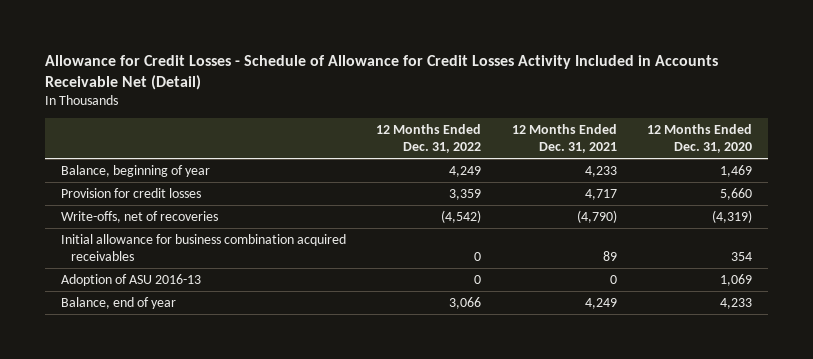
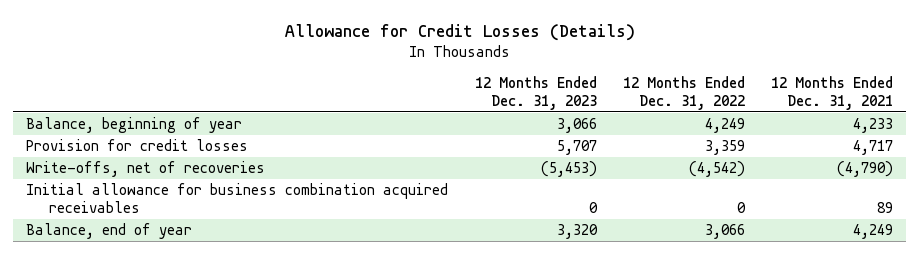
[45,54,719,90] Allowance for Credit Losses - Schedule of Allowance for Credit Losses Activity Included in Accounts Receivable Net (Detail) -> [284,23,635,41] Allowance for Credit Losses (Details)
[647,123,753,153] 12 Months Ended Dec. 31, 2020 -> none
none -> [474,75,597,110] 12 Months Ended Dec. 31, 2023
[60,273,201,286] Adoption of ASU 2016-13 -> none

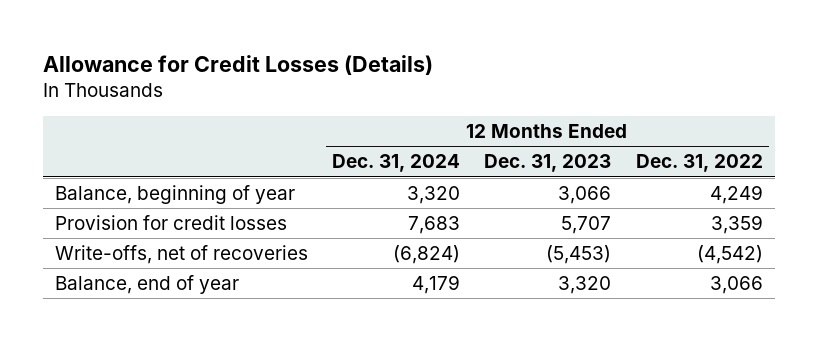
[770,75,893,110] 12 Months Ended Dec. 31, 2021 -> none
none -> [332,154,461,173] Dec. 31, 2024
[26,183,449,214] Initial allowance for business combination acquired receivables -> none

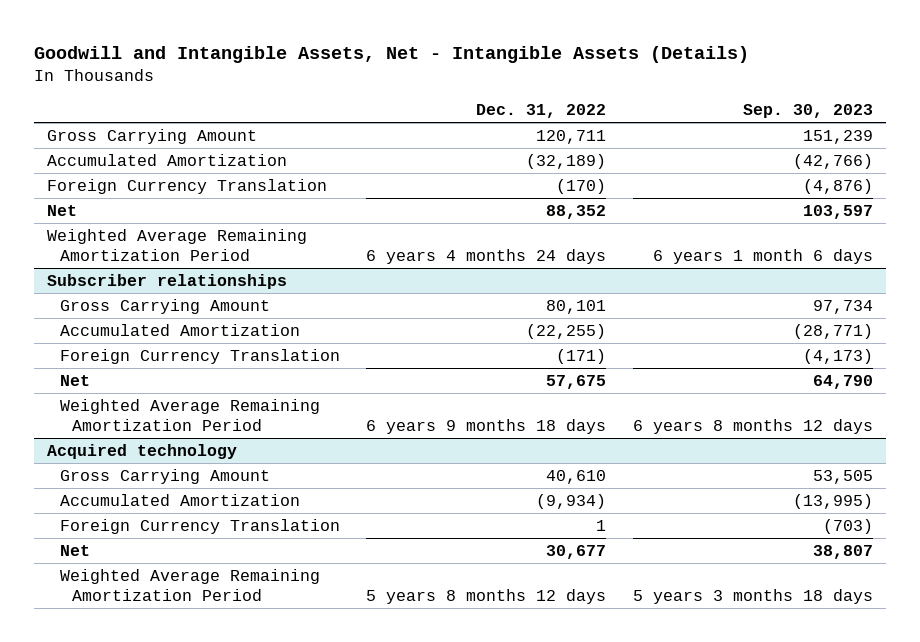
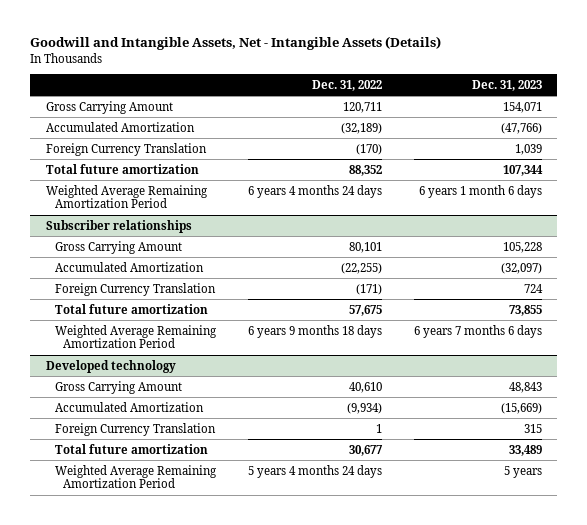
[743,104,874,119] Sep. 30, 2023 -> none
none -> [471,79,542,91] Dec. 31, 2023
[47,204,78,216] Net -> [45,163,199,174] Total future amortization
[59,374,90,386] Net -> [54,303,208,314] Total future amortization
[47,443,238,459] Acquired technology -> [45,359,176,373] Developed technology
[59,544,90,556] Net -> [54,443,208,454] Total future amortization
[366,589,607,605] 5 years 8 months 12 days -> [247,464,382,478] 5 years 4 months 24 days

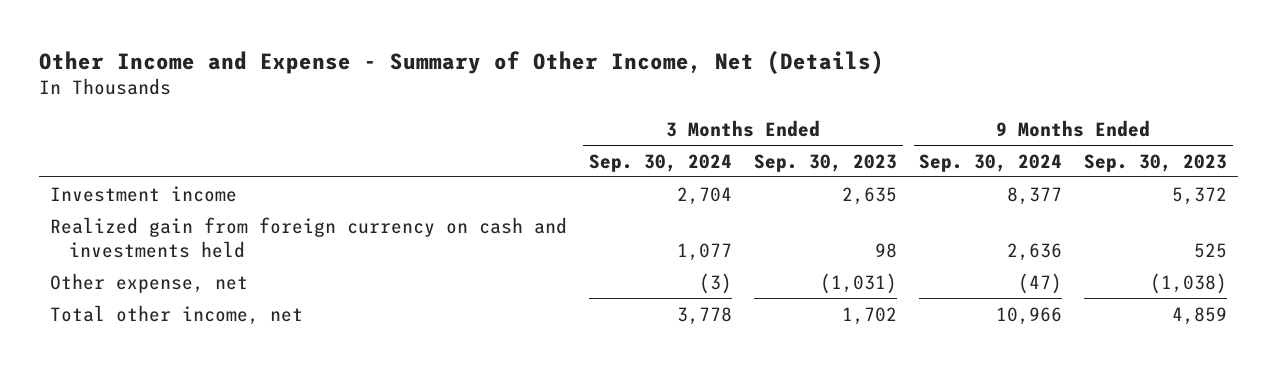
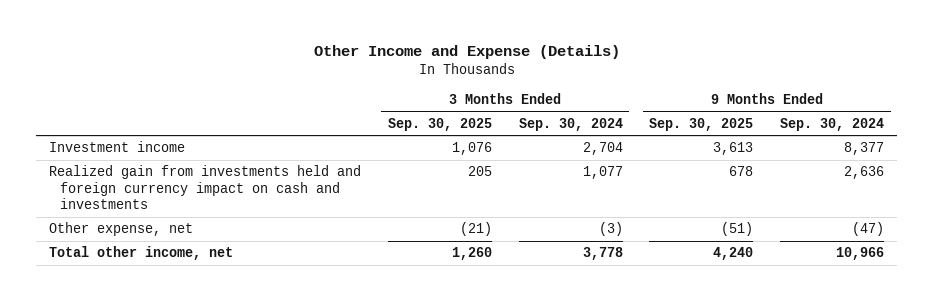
[38,50,884,74] Other Income and Expense - Summary of Other Income, Net (Details) -> [313,45,620,60] Other Income and Expense (Details)
[754,153,898,172] Sep. 30, 2023 -> none
[1084,153,1228,172] Sep. 30, 2023 -> none
none -> [387,117,492,131] Sep. 30, 2025
none -> [649,117,754,131] Sep. 30, 2025
[49,216,567,258] Realized gain from foreign currency on cash and investments held -> [49,165,362,210] Realized gain from investments held and foreign currency impact on cash and investments

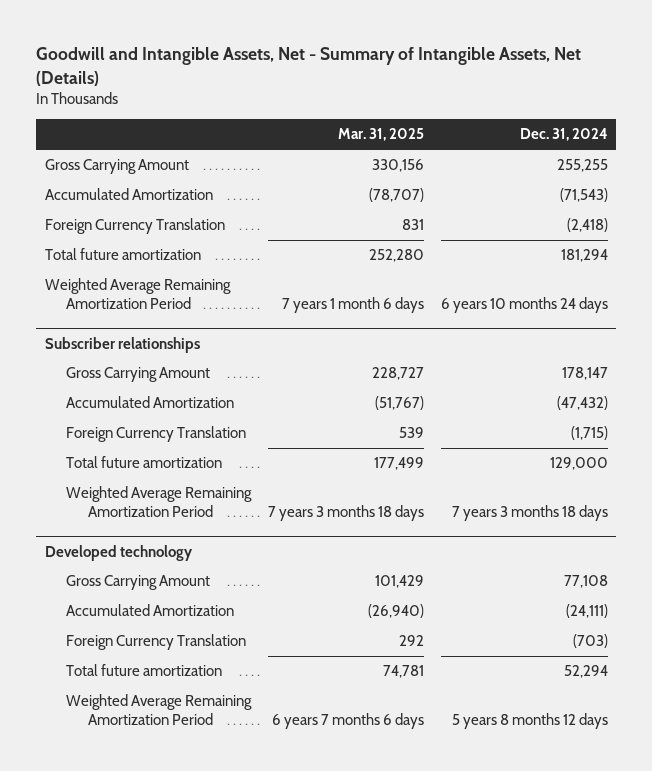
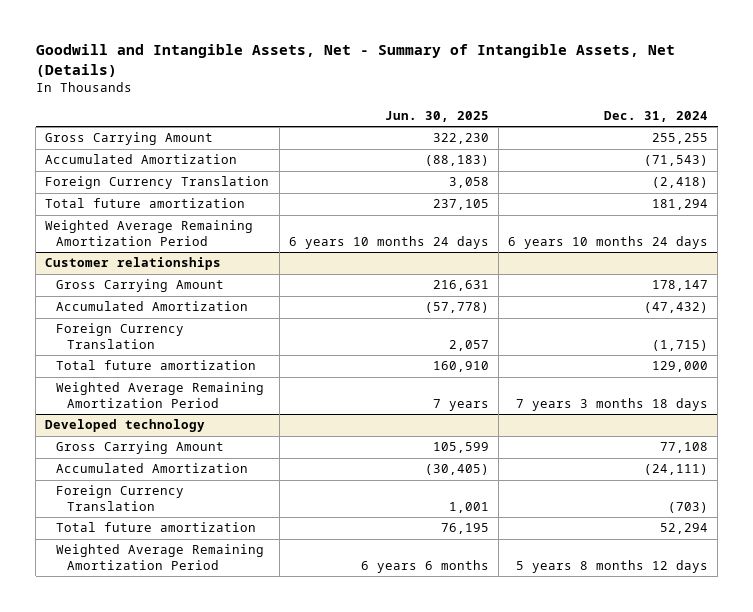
[338,128,425,142] Mar. 31, 2025 -> none
none -> [384,110,489,122] Jun. 30, 2025
[44,336,200,353] Subscriber relationships -> [45,257,222,271] Customer relationships

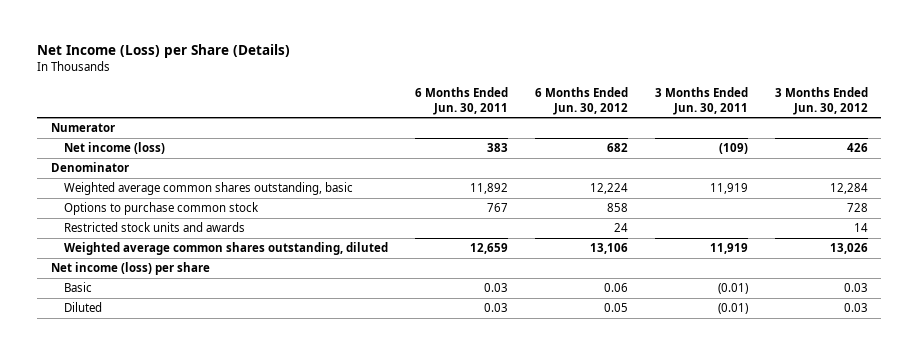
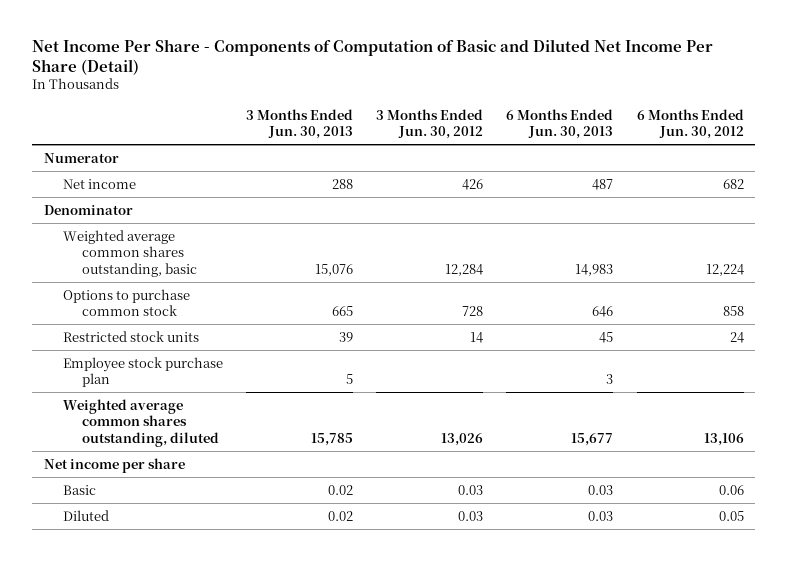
[37,44,291,59] Net Income (Loss) per Share (Details) -> [32,38,714,75] Net Income Per Share - Components of Computation of Basic and Diluted Net Income Per Share (Detail)
[415,87,509,115] 6 Months Ended Jun. 30, 2011 -> none
[654,87,748,115] 3 Months Ended Jun. 30, 2011 -> none
none -> [245,108,353,140] 3 Months Ended Jun. 30, 2013
none -> [506,108,614,140] 6 Months Ended Jun. 30, 2013
[64,142,166,155] Net income (loss) -> [62,178,136,189] Net income
[64,222,246,233] Restricted stock units and awards -> [62,330,199,342] Restricted stock units
none -> [62,356,223,388] Employee stock purchase plan
[50,262,210,276] Net income (loss) per share -> [43,457,185,473] Net income per share

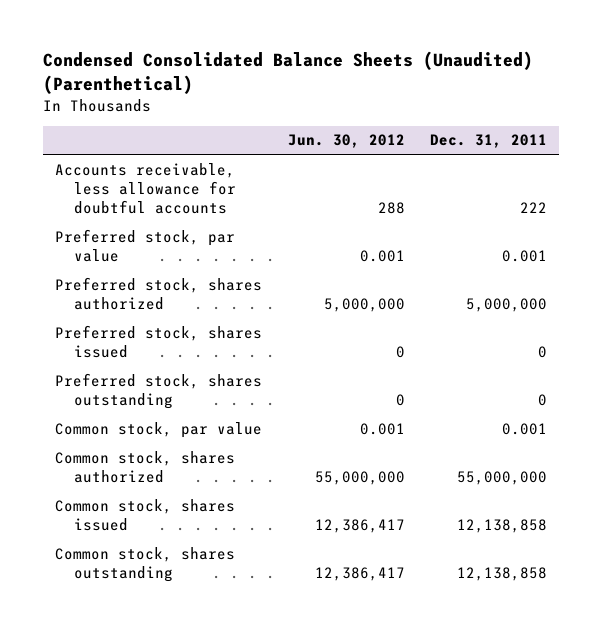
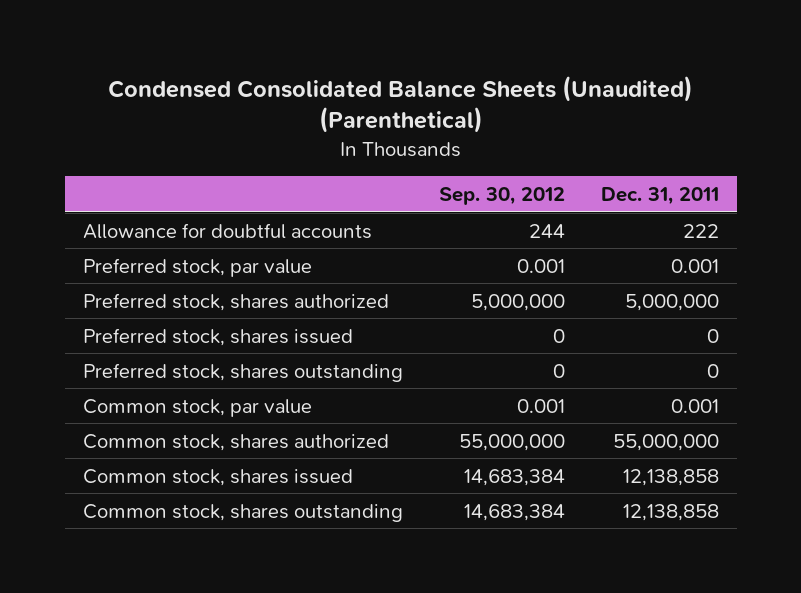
[287,134,405,149] Jun. 30, 2012 -> none
none -> [438,186,565,205] Sep. 30, 2012
[55,162,236,215] Accounts receivable, less allowance for doubtful accounts -> [82,222,372,239] Allowance for doubtful accounts

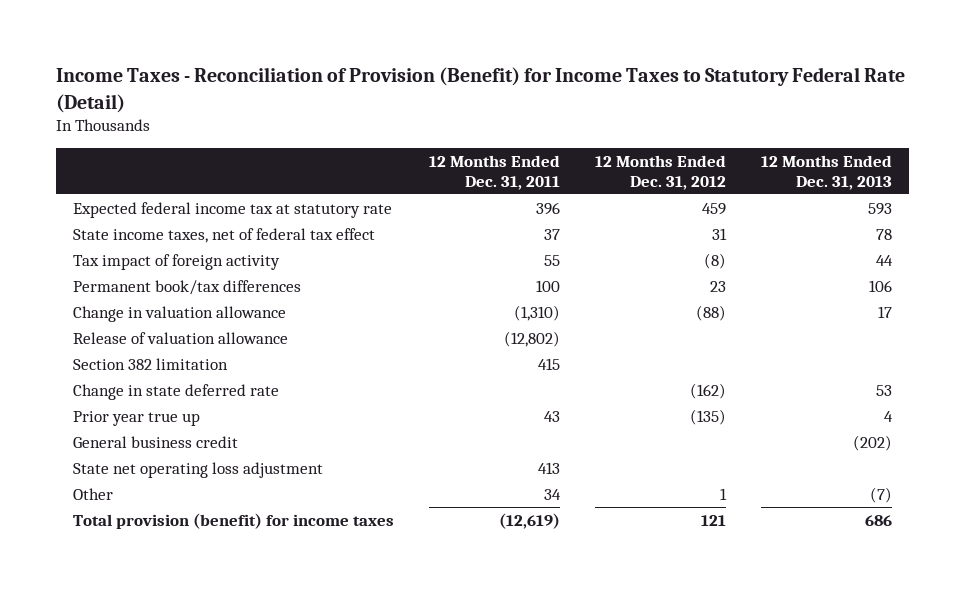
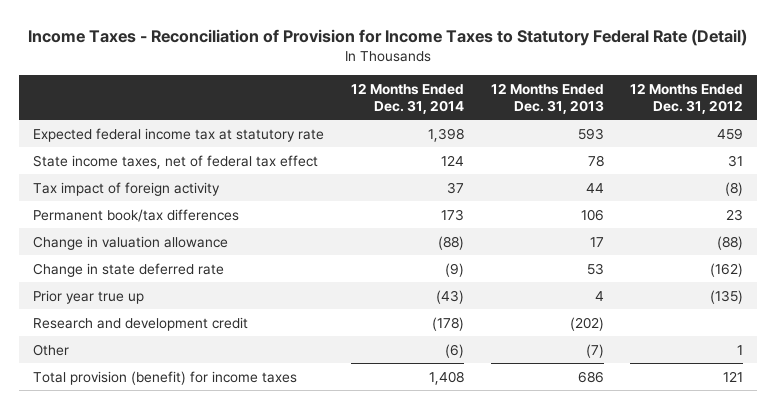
[56,67,906,113] Income Taxes - Reconciliation of Provision (Benefit) for Income Taxes to Statutory Federal Rate (Detail) -> [28,28,748,46] Income Taxes - Reconciliation of Provision for Income Taxes to Statutory Federal Rate (Detail)
[429,154,561,190] 12 Months Ended Dec. 31, 2011 -> none
none -> [350,82,464,114] 12 Months Ended Dec. 31, 2014
[73,331,289,344] Release of valuation allowance -> none
[73,357,229,370] Section 382 limitation -> none
[73,435,239,448] General business credit -> none
[73,461,324,478] State net operating loss adjustment -> none
none -> [32,316,248,331] Research and development credit

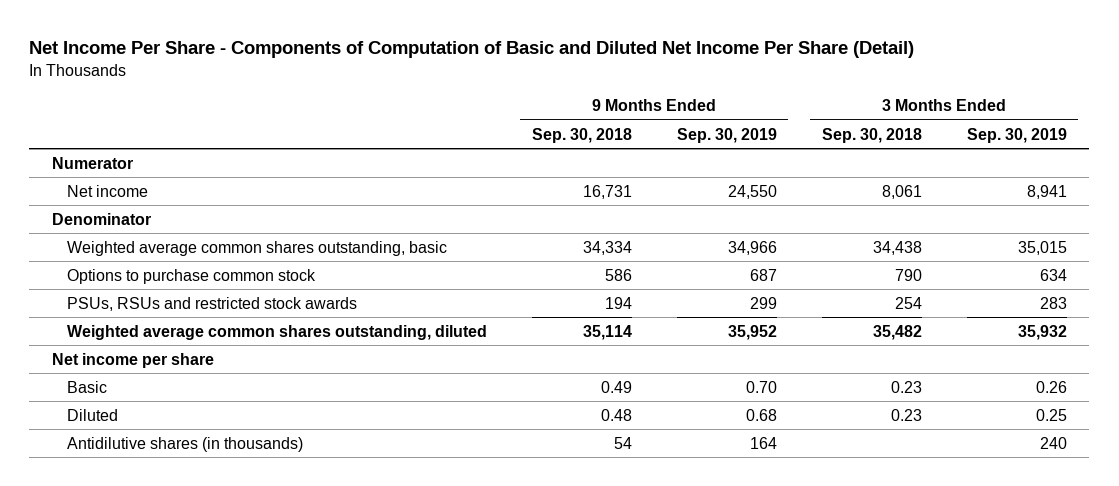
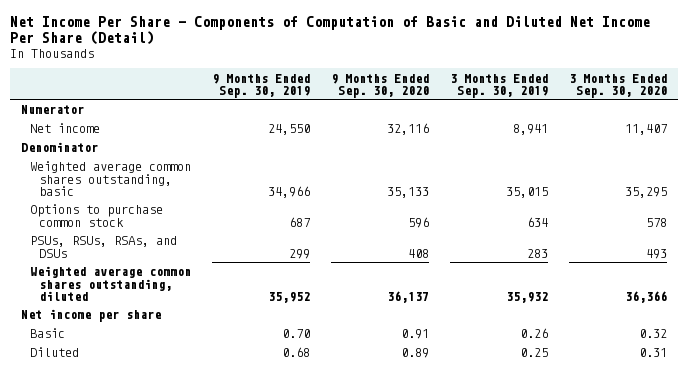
[531,127,632,143] Sep. 30, 2018 -> none
[821,127,922,143] Sep. 30, 2018 -> none
none -> [331,73,430,98] 9 Months Ended Sep. 30, 2020
none -> [569,73,668,98] 3 Months Ended Sep. 30, 2020
[66,296,357,311] PSUs, RSUs and restricted stock awards -> [29,236,177,258] PSUs, RSUs, RSAs, and DSUs
[66,436,303,452] Antidilutive shares (in thousands) -> none

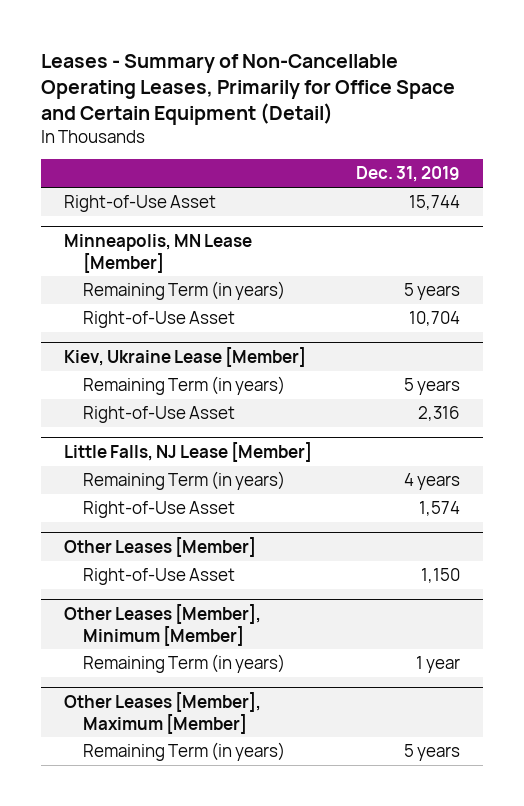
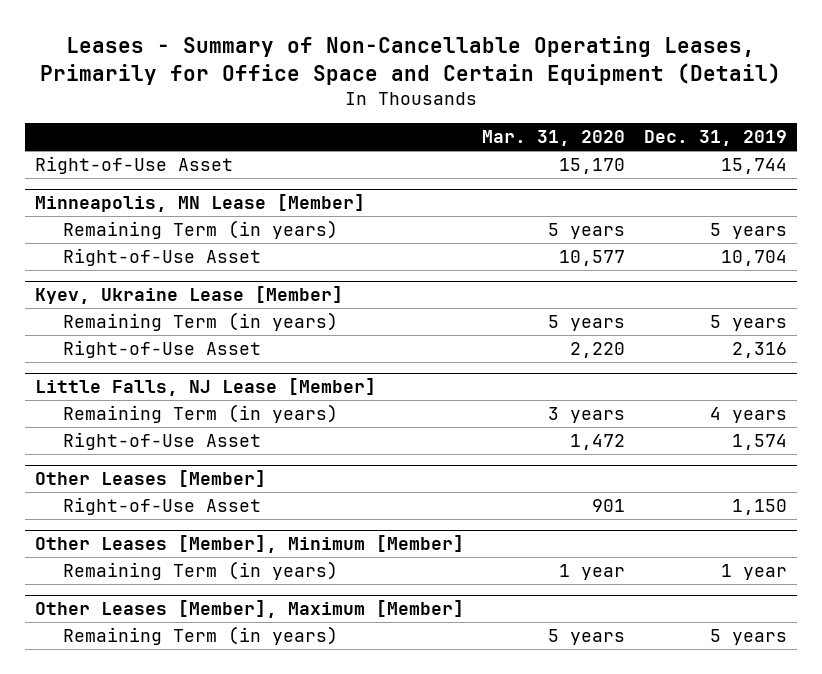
none -> [482,130,626,147] Mar. 31, 2020
[63,346,306,367] Kiev, Ukraine Lease [Member] -> [34,286,343,305] Kyev, Ukraine Lease [Member]

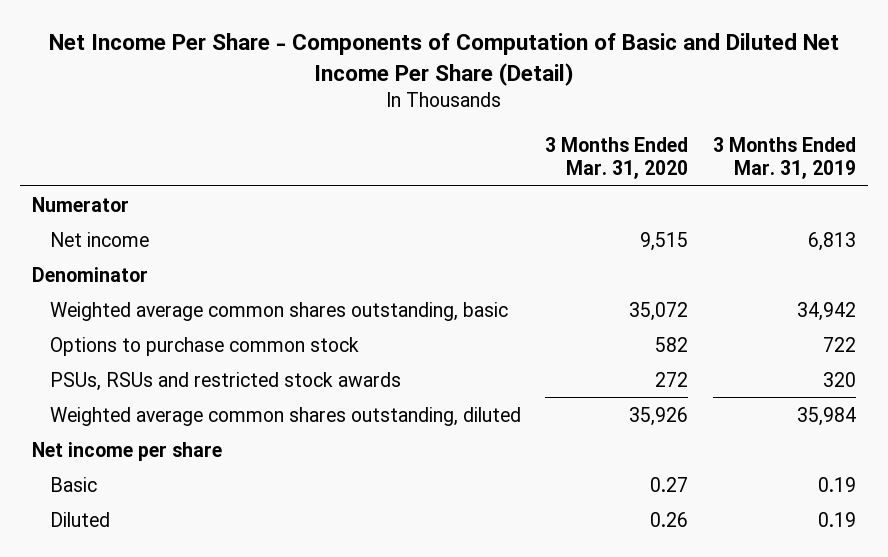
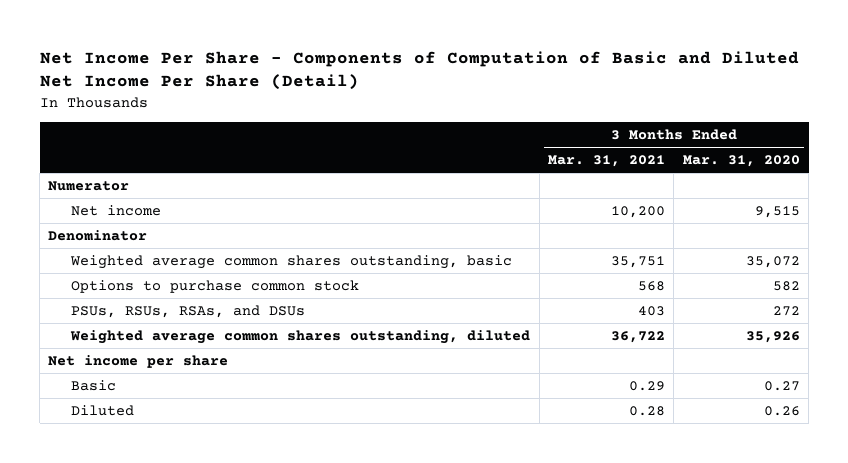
[712,136,856,180] 3 Months Ended Mar. 31, 2019 -> none
none -> [548,155,666,168] Mar. 31, 2021
[49,371,401,391] PSUs, RSUs and restricted stock awards -> [71,305,306,319] PSUs, RSUs, RSAs, and DSUs

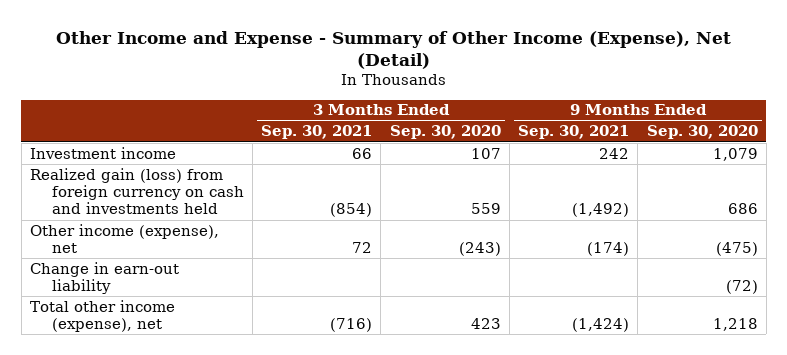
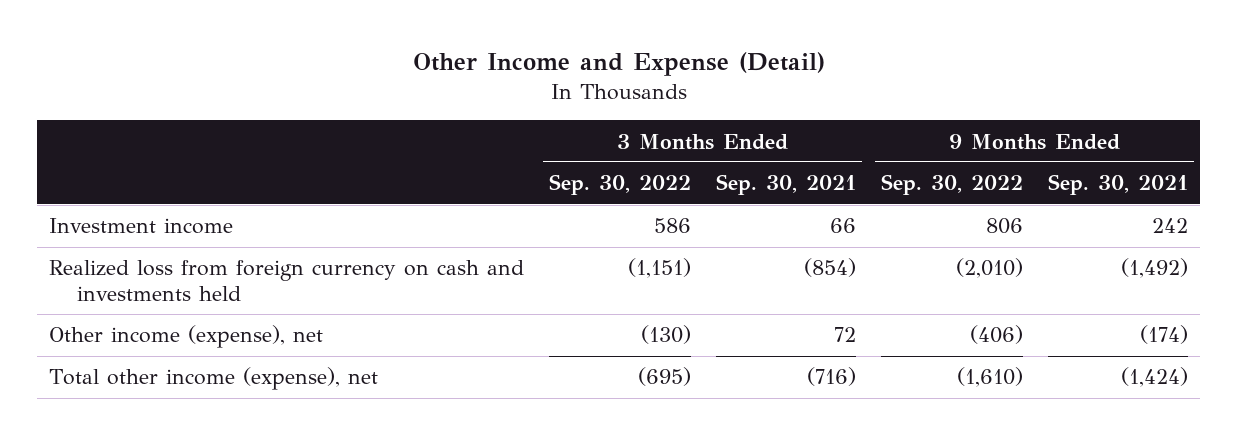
[55,30,731,69] Other Income and Expense - Summary of Other Income (Expense), Net (Detail) -> [412,52,825,77] Other Income and Expense (Detail)
[389,125,501,140] Sep. 30, 2020 -> none
[646,125,758,140] Sep. 30, 2020 -> none
none -> [549,174,692,196] Sep. 30, 2022
none -> [881,174,1024,196] Sep. 30, 2022
[29,167,244,215] Realized gain (loss) from foreign currency on cash and investments held -> [49,260,525,301] Realized loss from foreign currency on cash and investments held
[29,261,179,295] Change in earn-out liability -> none

